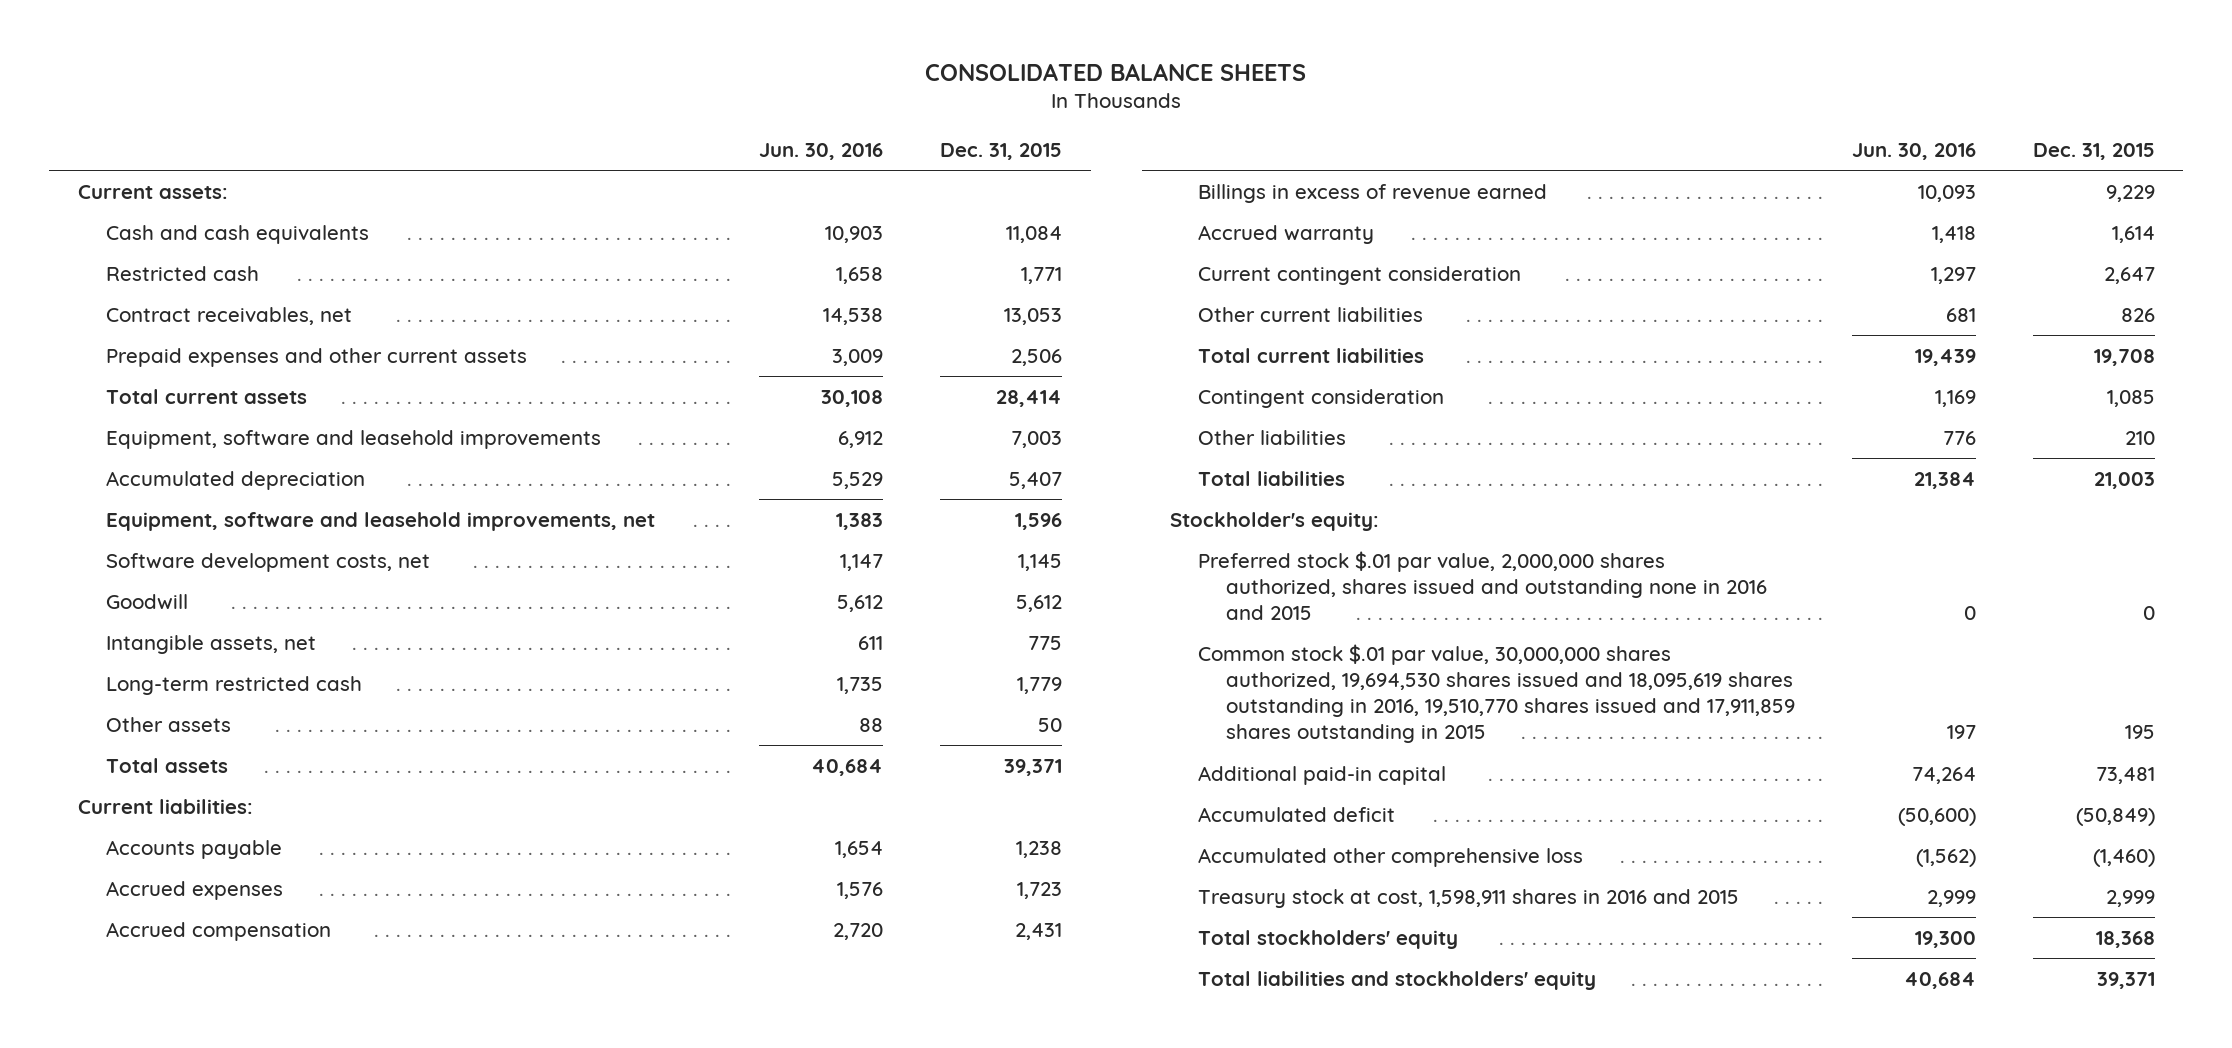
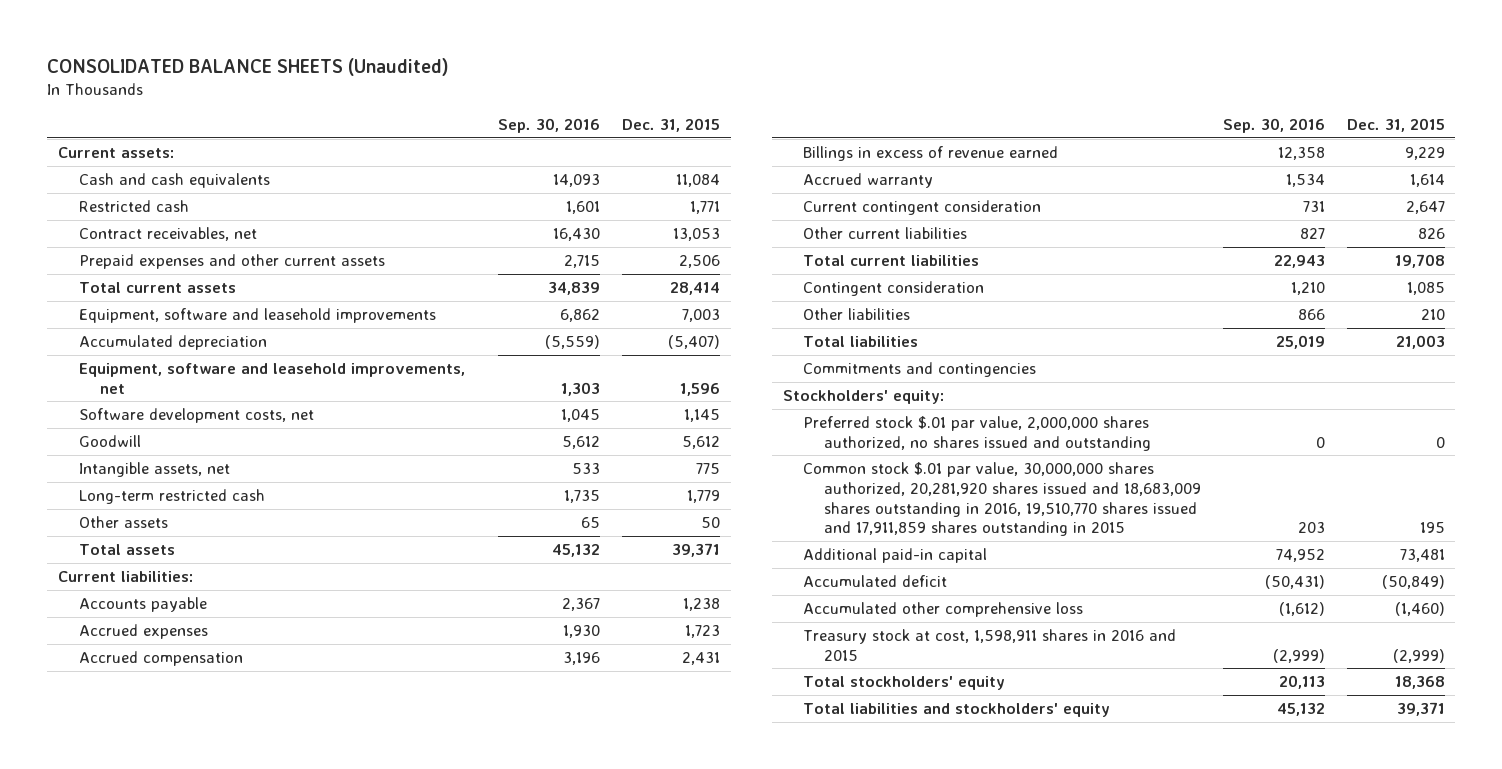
[925,62,1307,81] CONSOLIDATED BALANCE SHEETS -> [47,57,450,76] CONSOLIDATED BALANCE SHEETS (Unaudited)
[759,142,884,160] Jun. 30, 2016 -> none
none -> [498,118,601,134] Sep. 30, 2016
[1009,471,1063,489] 5,407 -> [667,334,720,349] (5,407)
none -> [803,361,1037,377] Commitments and contingencies
[1169,511,1379,531] Stockholder's equity: -> [782,389,944,404] Stockholders' equity:
[1197,550,1767,621] Preferred stock $.01 par value, 2,000,000 shares authorized, shares issued and outstanding none in 2016 and 2015 -> [803,415,1152,451] Preferred stock $.01 par value, 2,000,000 shares authorized, no shares issued and outstanding
[1197,643,1795,744] Common stock $.01 par value, 30,000,000 shares authorized, 19,694,530 shares issued and 18,095,619 shares outstanding in 2016, 19,510,770 shares issued and 17,911,859 shares outstanding in 2015 -> [803,461,1202,537] Common stock $.01 par value, 30,000,000 shares authorized, 20,281,920 shares issued and 18,683,009 shares outstanding in 2016, 19,510,770 shares issued and 17,911,859 shares outstanding in 2015
[2105,889,2155,907] 2,999 -> [1392,648,1445,663] (2,999)

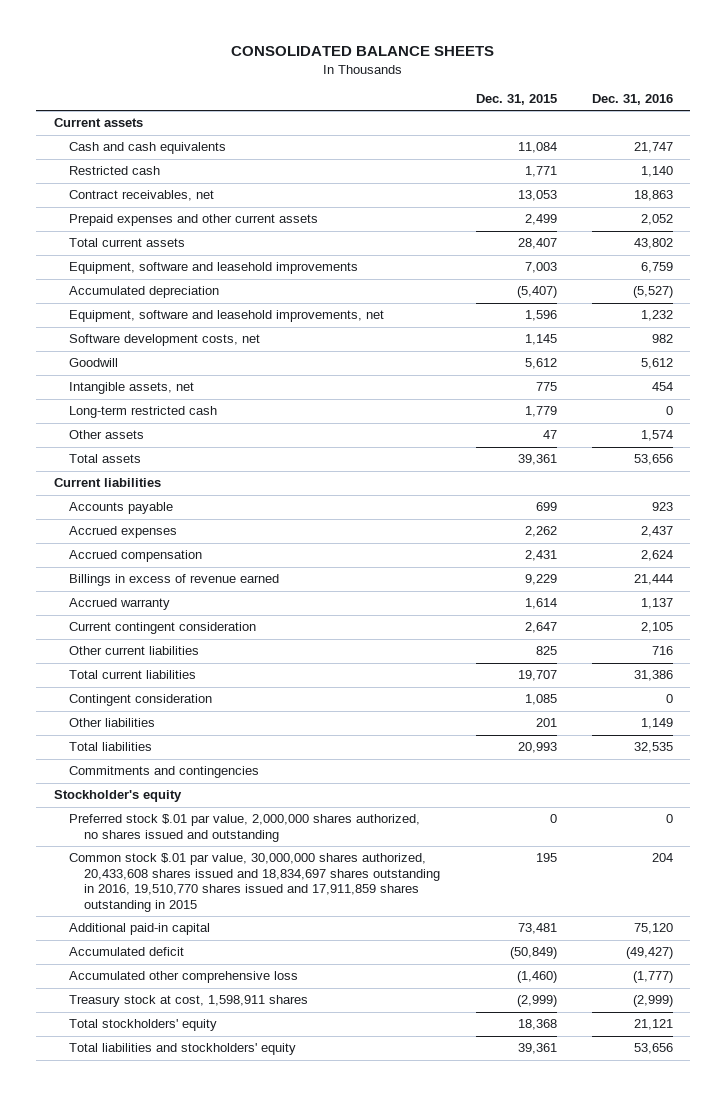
[47,57,450,76] CONSOLIDATED BALANCE SHEETS (Unaudited) -> [231,46,495,57] CONSOLIDATED BALANCE SHEETS
[498,118,601,134] Sep. 30, 2016 -> none
none -> [591,93,673,105] Dec. 31, 2016
[57,146,174,158] Current assets: -> [54,118,144,128] Current assets
[678,254,720,268] 2,506 -> [524,214,557,226] 2,499
[669,281,720,295] 28,414 -> [517,238,557,250] 28,407
[700,516,720,528] 50 -> [542,430,557,440] 47
[671,542,720,557] 39,371 -> [517,454,557,466] 39,361
[57,570,193,582] Current liabilities: -> [54,478,162,488] Current liabilities
[682,597,720,611] 1,238 -> [535,502,557,512] 699
[684,624,720,638] 1,723 -> [524,526,557,538] 2,262
[1417,227,1445,239] 826 -> [535,646,557,656] 825
[1394,253,1445,268] 19,708 -> [517,670,557,682] 19,707
[1420,308,1445,320] 210 -> [535,718,557,728] 201
[1395,334,1445,349] 21,003 -> [517,742,557,754] 20,993
[782,389,944,404] Stockholders' equity: -> [54,790,183,803] Stockholder's equity
[803,461,1202,537] Common stock $.01 par value, 30,000,000 shares authorized, 20,281,920 shares issued and 18,683,009 shares outstanding in 2016, 19,510,770 shares issued and 17,911,859 shares outstanding in 2015 -> [69,853,441,912] Common stock $.01 par value, 30,000,000 shares authorized, 20,433,608 shares issued and 18,834,697 shares outstanding in 2016, 19,510,770 shares issued and 17,911,859 shares outstanding in 2015
[803,628,1177,661] Treasury stock at cost, 1,598,911 shares in 2016 and 2015 -> [69,995,309,1008] Treasury stock at cost, 1,598,911 shares
[1396,701,1445,716] 39,371 -> [517,1043,557,1055] 39,361

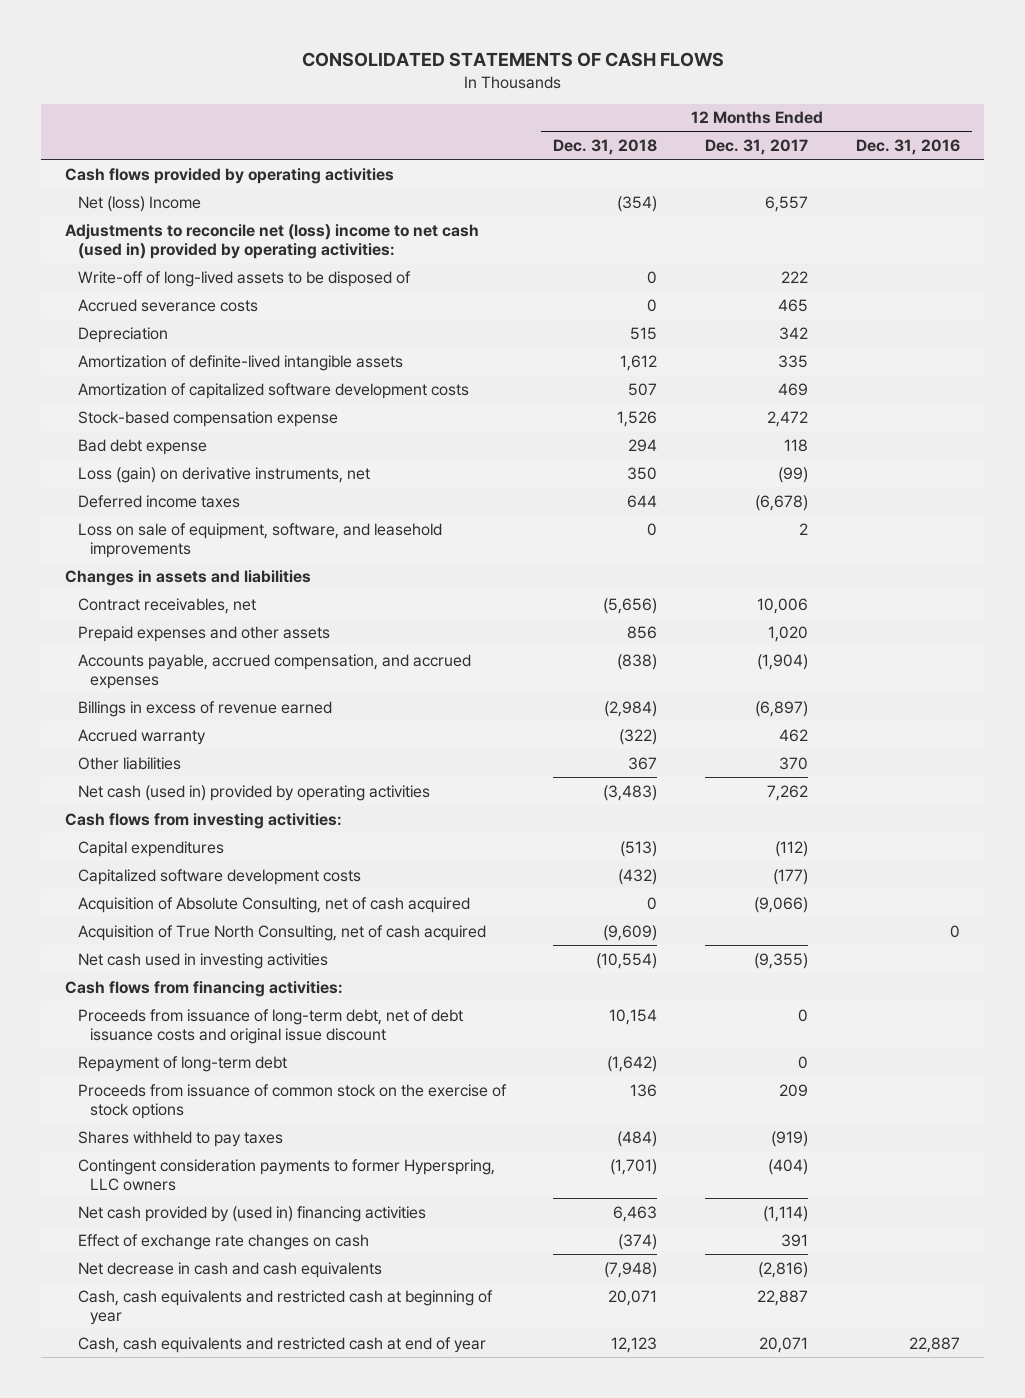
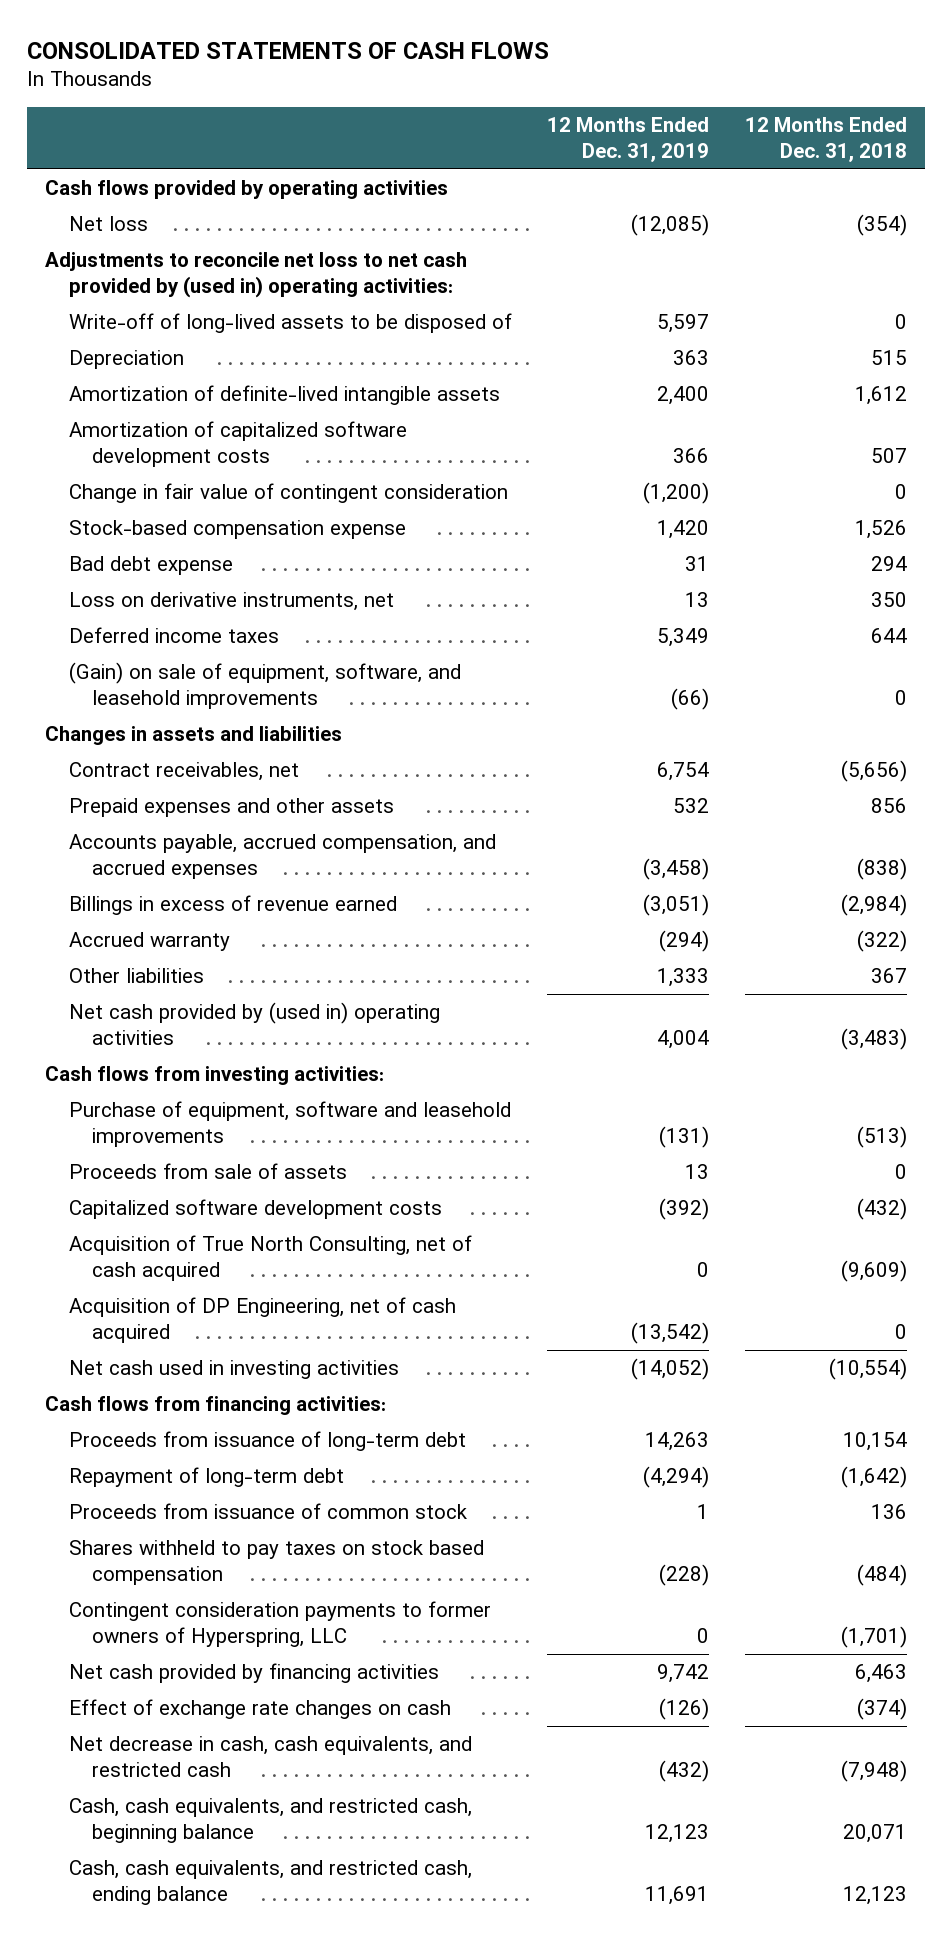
[705,139,809,156] Dec. 31, 2017 -> none
[855,139,960,156] Dec. 31, 2016 -> none
none -> [547,117,710,162] 12 Months Ended Dec. 31, 2019
[77,195,201,212] Net (loss) Income -> [68,216,148,232] Net loss
[65,223,480,260] Adjustments to reconcile net (loss) income to net cash (used in) provided by operating activities: -> [45,252,468,298] Adjustments to reconcile net loss to net cash provided by (used in) operating activities:
[77,298,258,312] Accrued severance costs -> none
none -> [68,483,508,504] Change in fair value of contingent consideration
[77,466,370,483] Loss (gain) on derivative instruments, net -> [68,592,394,612] Loss on derivative instruments, net
[77,522,442,559] Loss on sale of equipment, software, and leasehold improvements -> [68,662,461,709] (Gain) on sale of equipment, software, and leasehold improvements
[77,784,430,801] Net cash (used in) provided by operating activities -> [68,1002,440,1045] Net cash provided by (used in) operating activities
[77,840,224,857] Capital expenditures -> [68,1101,511,1147] Purchase of equipment, software and leasehold improvements
none -> [68,1163,347,1180] Proceeds from sale of assets
[77,896,470,913] Acquisition of Absolute Consulting, net of cash acquired -> none
none -> [68,1297,456,1343] Acquisition of DP Engineering, net of cash acquired
[77,1008,463,1045] Proceeds from issuance of long-term debt, net of debt issuance costs and original issue discount -> [68,1431,466,1452] Proceeds from issuance of long-term debt
[77,1083,507,1120] Proceeds from issuance of common stock on the exercise of stock options -> [68,1503,467,1520] Proceeds from issuance of common stock
[77,1130,283,1147] Shares withheld to pay taxes -> [68,1540,484,1585] Shares withheld to pay taxes on stock based compensation
[77,1158,495,1192] Contingent consideration payments to former Hyperspring, LLC owners -> [68,1601,491,1647] Contingent consideration payments to former owners of Hyperspring, LLC
[77,1205,426,1222] Net cash provided by (used in) financing activities -> [68,1663,439,1684] Net cash provided by financing activities
[77,1261,382,1278] Net decrease in cash and cash equivalents -> [68,1736,472,1777] Net decrease in cash, cash equivalents, and restricted cash
[77,1289,493,1326] Cash, cash equivalents and restricted cash at beginning of year -> [68,1798,472,1843] Cash, cash equivalents, and restricted cash, beginning balance
[77,1336,486,1353] Cash, cash equivalents and restricted cash at end of year -> [68,1860,472,1905] Cash, cash equivalents, and restricted cash, ending balance

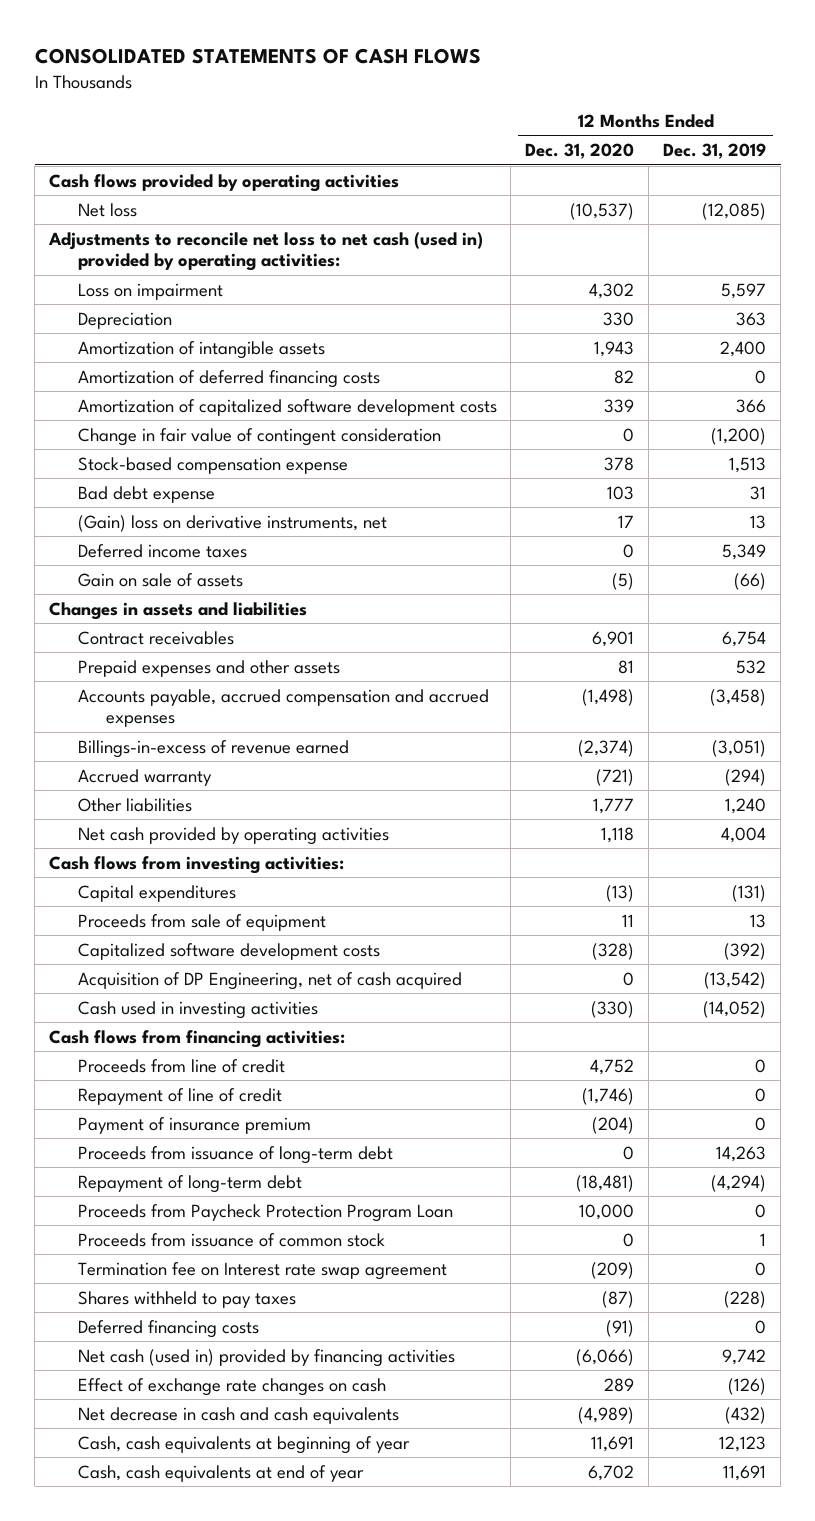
[745,117,908,162] 12 Months Ended Dec. 31, 2018 -> none
none -> [525,143,635,160] Dec. 31, 2020
[45,252,468,298] Adjustments to reconcile net loss to net cash provided by (used in) operating activities: -> [48,231,484,272] Adjustments to reconcile net loss to net cash (used in) provided by operating activities:
[68,313,512,334] Write-off of long-lived assets to be disposed of -> [77,282,223,300] Loss on impairment
[68,385,500,406] Amortization of definite-lived intangible assets -> [77,340,325,359] Amortization of intangible assets
none -> [77,369,380,388] Amortization of deferred financing costs
[657,520,710,540] 1,420 -> [729,456,767,473] 1,513
[68,592,394,612] Loss on derivative instruments, net -> [77,514,387,532] (Gain) loss on derivative instruments, net
[68,662,461,709] (Gain) on sale of equipment, software, and leasehold improvements -> [77,572,243,587] Gain on sale of assets
[68,762,299,782] Contract receivables, net -> [77,630,234,645] Contract receivables
[68,834,496,879] Accounts payable, accrued compensation, and accrued expenses -> [77,688,489,728] Accounts payable, accrued compensation and accrued expenses
[68,895,397,916] Billings in excess of revenue earned -> [77,739,349,758] Billings-in-excess of revenue earned
[657,968,710,988] 1,333 -> [725,797,767,814] 1,240
[68,1002,440,1045] Net cash provided by (used in) operating activities -> [77,826,389,845] Net cash provided by operating activities
[68,1101,511,1147] Purchase of equipment, software and leasehold improvements -> [77,884,236,902] Capital expenditures
[68,1163,347,1180] Proceeds from sale of assets -> [77,913,326,931] Proceeds from sale of equipment
[68,1235,472,1281] Acquisition of True North Consulting, net of cash acquired -> none
[68,1360,399,1380] Net cash used in investing activities -> [77,1000,318,1019] Cash used in investing activities
none -> [77,1058,285,1073] Proceeds from line of credit
none -> [77,1087,282,1105] Repayment of line of credit
none -> [77,1116,311,1134] Payment of insurance premium
none -> [77,1203,453,1222] Proceeds from Paycheck Protection Program Loan
[68,1601,491,1647] Contingent consideration payments to former owners of Hyperspring, LLC -> none
none -> [77,1261,447,1280] Termination fee on Interest rate swap agreement
[68,1540,484,1585] Shares withheld to pay taxes on stock based compensation -> [77,1290,296,1308] Shares withheld to pay taxes
none -> [77,1319,259,1338] Deferred financing costs
[68,1663,439,1684] Net cash provided by financing activities -> [77,1348,455,1367] Net cash (used in) provided by financing activities
[68,1736,472,1777] Net decrease in cash, cash equivalents, and restricted cash -> [77,1406,399,1424] Net decrease in cash and cash equivalents
[68,1798,472,1843] Cash, cash equivalents, and restricted cash, beginning balance -> [77,1435,410,1454] Cash, cash equivalents at beginning of year
[68,1860,472,1905] Cash, cash equivalents, and restricted cash, ending balance -> [77,1464,364,1482] Cash, cash equivalents at end of year

